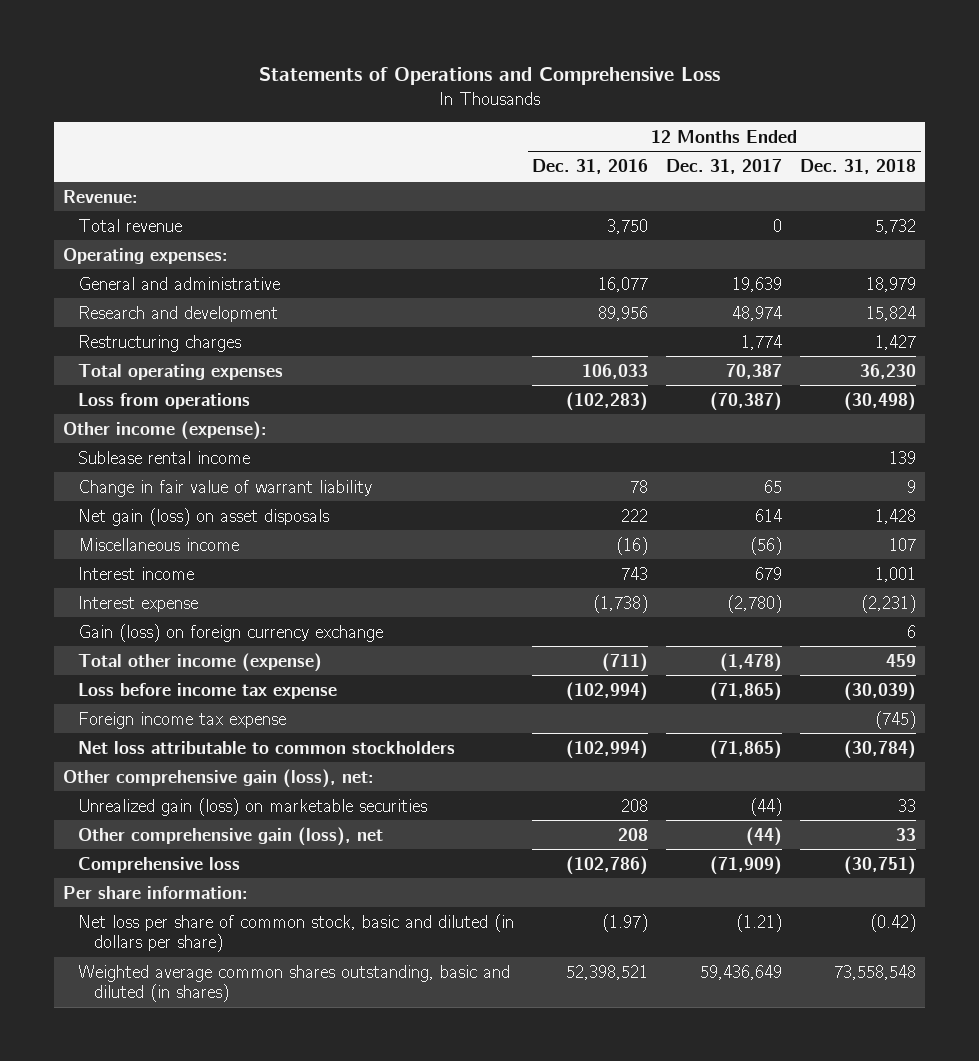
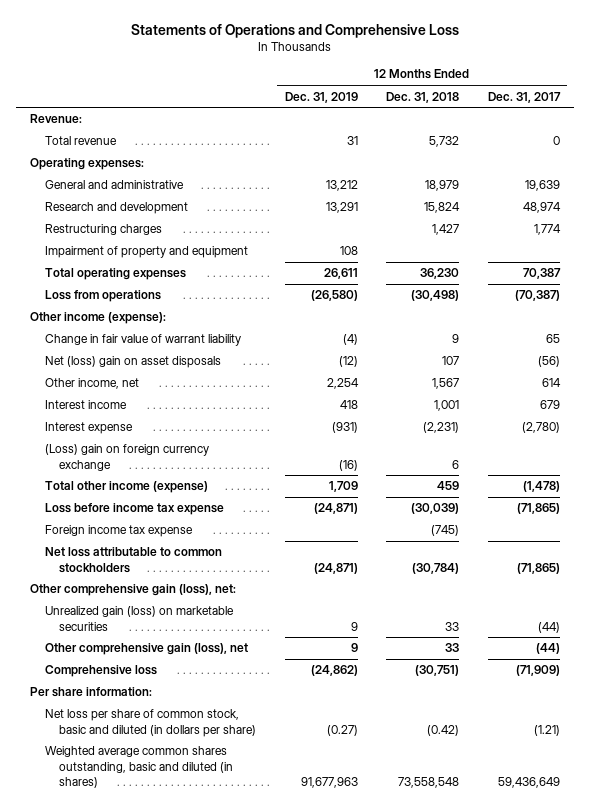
[532,159,649,175] Dec. 31, 2016 -> none
none -> [284,91,358,103] Dec. 31, 2019
none -> [44,246,248,259] Impairment of property and equipment
[78,450,251,464] Sublease rental income -> none
[78,507,330,526] Net gain (loss) on asset disposals -> [44,356,221,369] Net (loss) gain on asset disposals
[755,508,783,522] 614 -> [537,356,560,368] (56)
[875,508,917,524] 1,428 -> [442,356,460,366] 107
[78,537,240,551] Miscellaneous income -> [44,378,139,390] Other income, net
[750,536,783,555] (56) -> [541,378,561,388] 614
[889,537,917,551] 107 -> [432,378,460,390] 1,567
[78,623,384,642] Gain (loss) on foreign currency exchange -> [44,444,209,471] (Loss) gain on foreign currency exchange

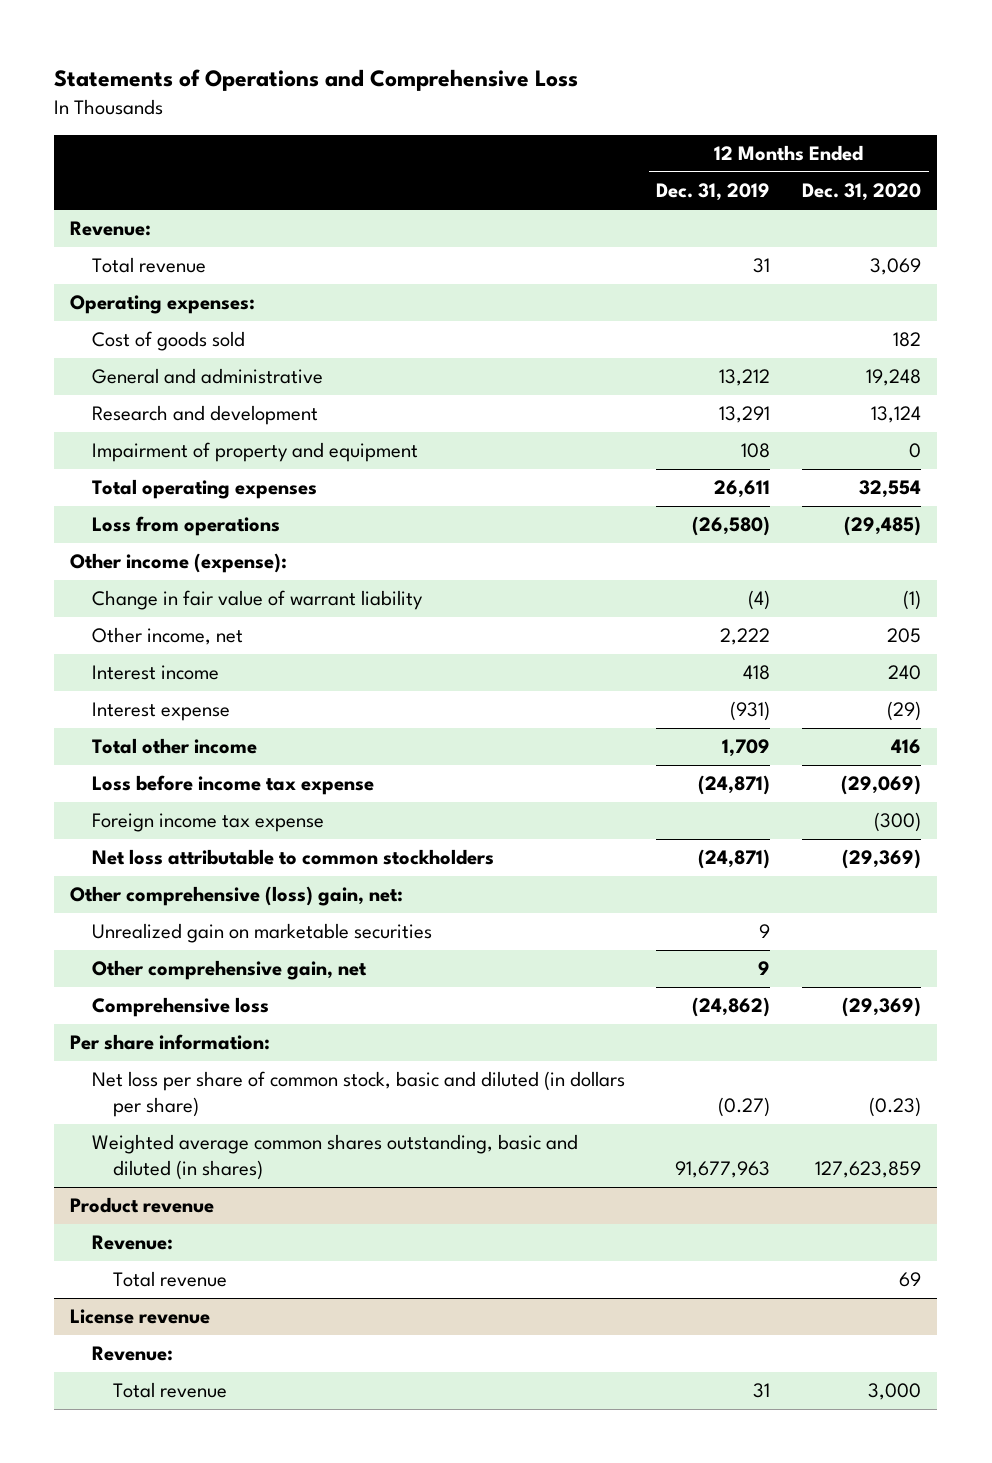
[386,91,460,103] Dec. 31, 2018 -> none
[487,91,561,103] Dec. 31, 2017 -> none
none -> [802,183,922,202] Dec. 31, 2020
none -> [91,331,245,352] Cost of goods sold
[44,224,162,236] Restructuring charges -> none
[44,356,221,369] Net (loss) gain on asset disposals -> none
[326,378,359,390] 2,254 -> [720,628,771,646] 2,222
[44,444,209,471] (Loss) gain on foreign currency exchange -> none
[44,481,208,494] Total other income (expense) -> [91,738,257,755] Total other income
[30,584,237,597] Other comprehensive gain (loss), net: -> [70,886,404,907] Other comprehensive (loss) gain, net:
[44,606,234,631] Unrealized gain (loss) on marketable securities -> [91,923,432,944] Unrealized gain on marketable securities
[44,643,248,656] Other comprehensive gain (loss), net -> [91,960,367,981] Other comprehensive gain, net
none -> [70,1197,215,1214] Product revenue
none -> [91,1235,173,1251] Revenue:
none -> [113,1271,228,1288] Total revenue
none -> [70,1309,211,1325] License revenue
none -> [91,1346,173,1362] Revenue:
none -> [113,1382,228,1399] Total revenue

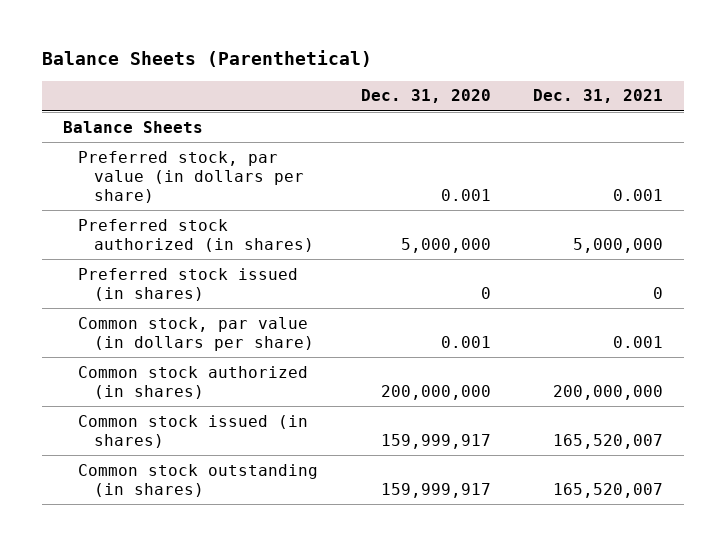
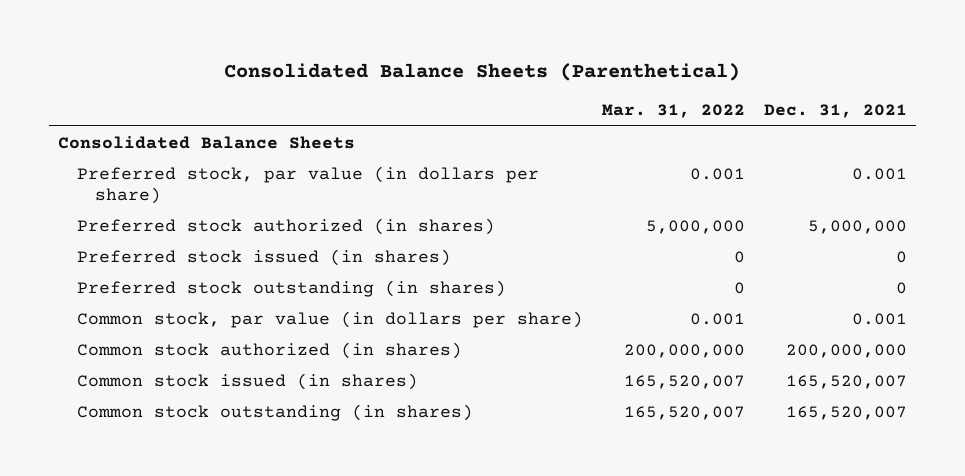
[41,50,372,68] Balance Sheets (Parenthetical) -> [224,62,741,81] Consolidated Balance Sheets (Parenthetical)
[360,89,491,104] Dec. 31, 2020 -> none
none -> [601,104,745,119] Mar. 31, 2022
[62,120,203,133] Balance Sheets -> [58,135,356,149] Consolidated Balance Sheets
none -> [76,279,506,297] Preferred stock outstanding (in shares)

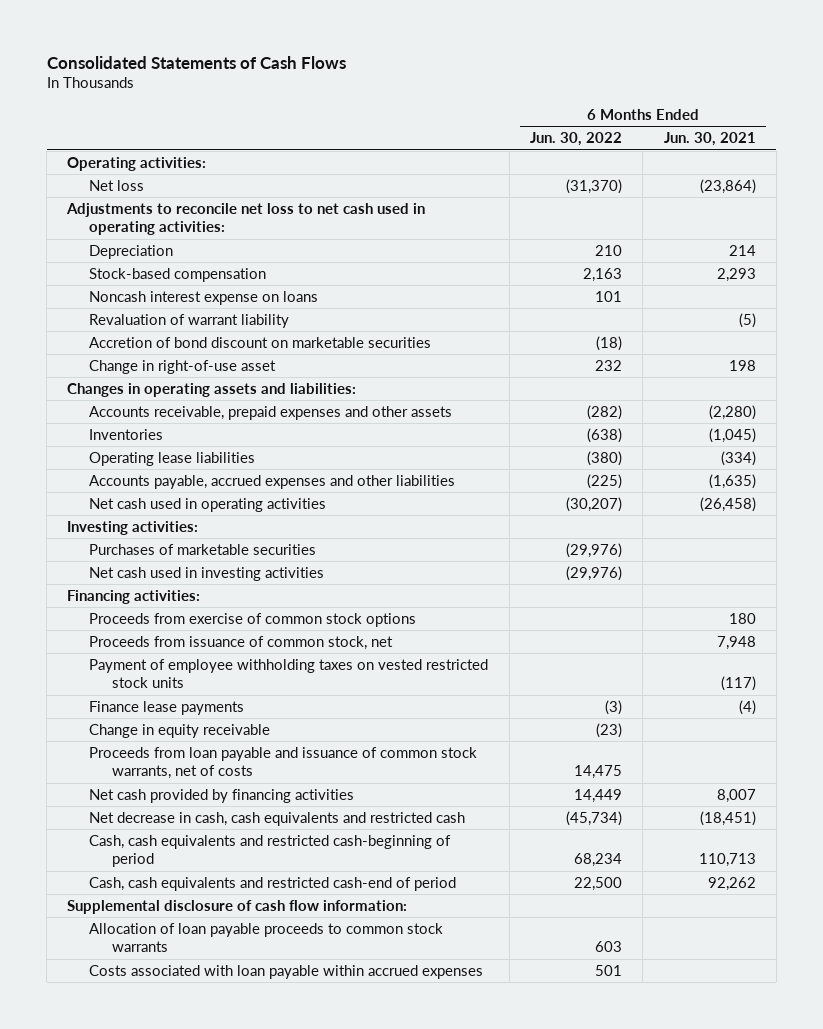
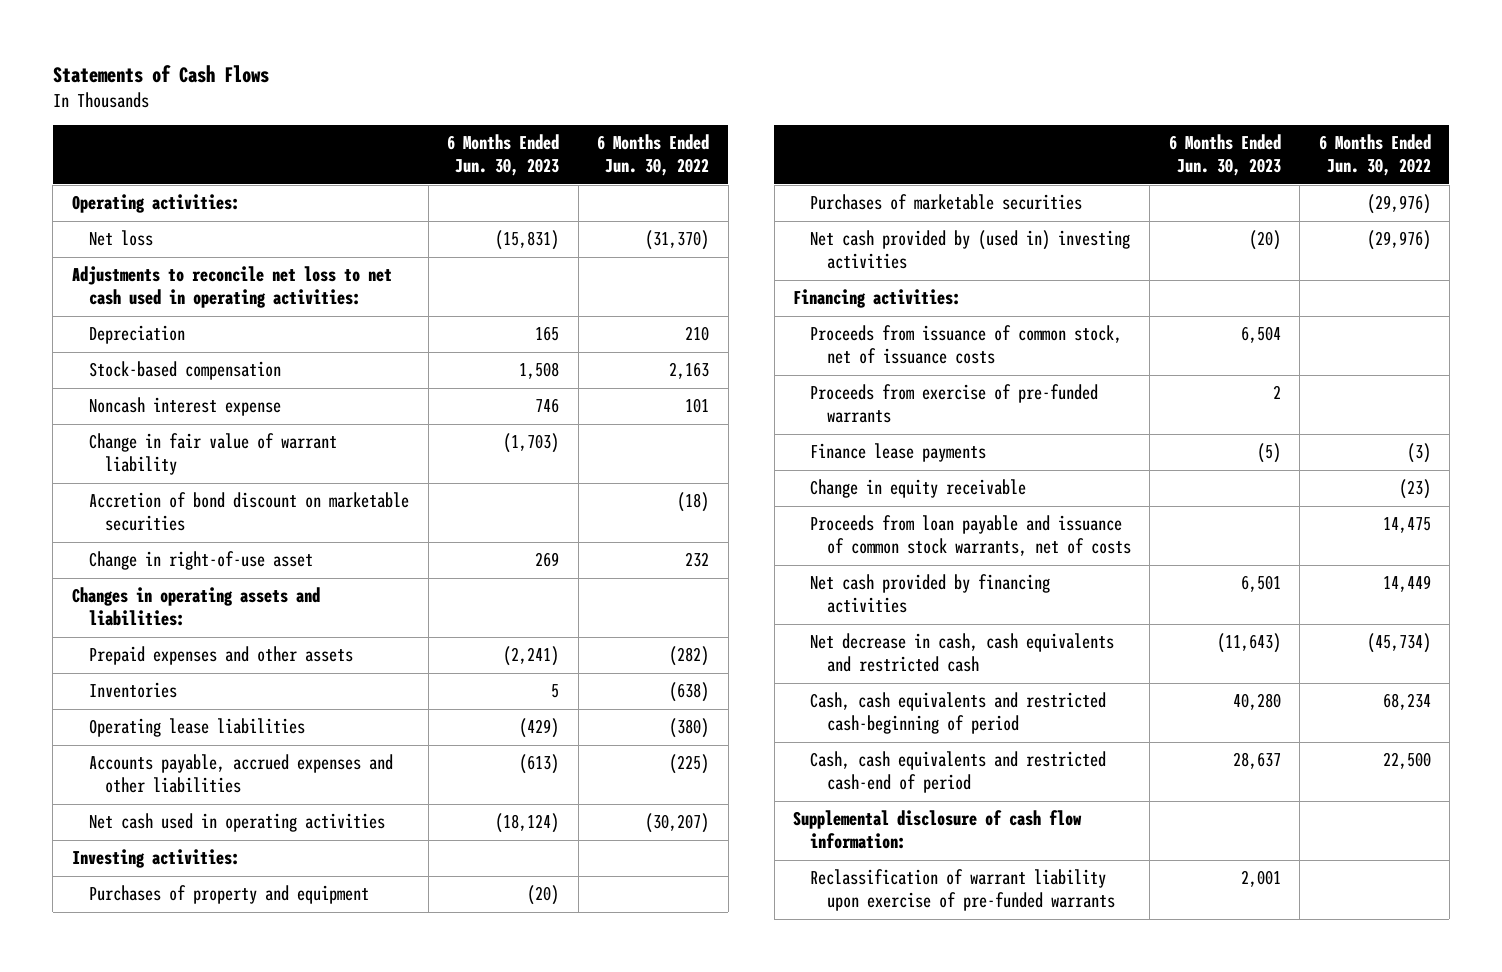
[46,55,346,69] Consolidated Statements of Cash Flows -> [52,64,269,83] Statements of Cash Flows
[663,132,756,147] Jun. 30, 2021 -> none
none -> [447,134,560,177] 6 Months Ended Jun. 30, 2023
[89,290,319,305] Noncash interest expense on loans -> [88,397,281,417] Noncash interest expense
[89,313,290,328] Revaluation of warrant liability -> [88,433,337,476] Change in fair value of warrant liability
[89,405,453,420] Accounts receivable, prepaid expenses and other assets -> [88,646,353,666] Prepaid expenses and other assets
none -> [88,885,369,905] Purchases of property and equipment
[89,566,325,581] Net cash used in investing activities -> [809,230,1130,270] Net cash provided by (used in) investing activities
[89,612,417,627] Proceeds from exercise of common stock options -> none
[89,658,489,689] Payment of employee withholding taxes on vested restricted stock units -> none
[89,635,394,650] Proceeds from issuance of common stock, net -> [809,325,1122,365] Proceeds from issuance of common stock, net of issuance costs
none -> [809,384,1098,424] Proceeds from exercise of pre-funded warrants
[89,922,444,953] Allocation of loan payable proceeds to common stock warrants -> none
[89,964,484,979] Costs associated with loan payable within accrued expenses -> none
none -> [809,869,1115,912] Reclassification of warrant liability upon exercise of pre-funded warrants

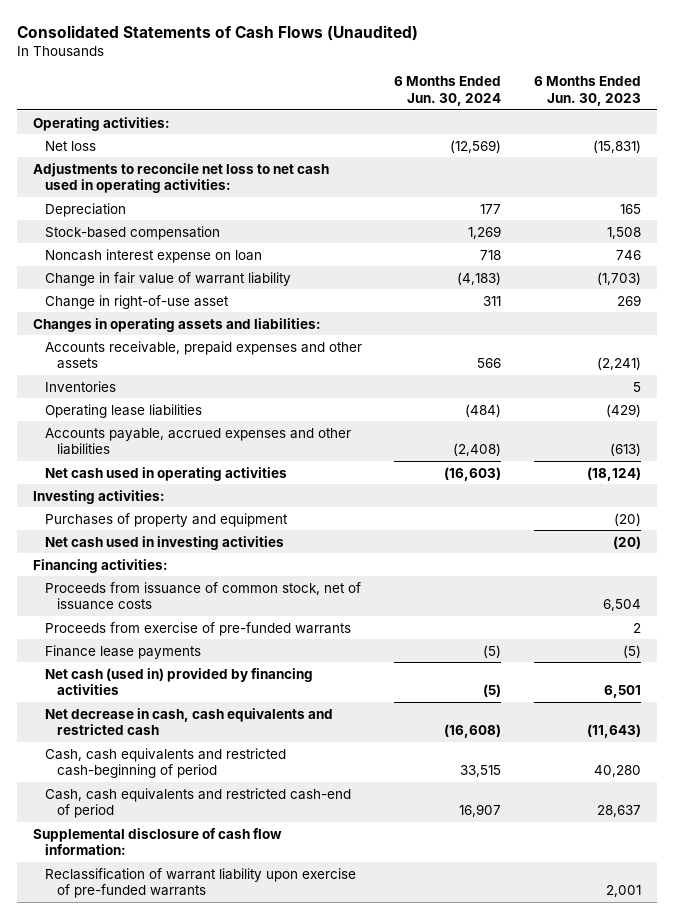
[52,64,269,83] Statements of Cash Flows -> [16,24,418,41] Consolidated Statements of Cash Flows (Unaudited)
[597,134,710,177] 6 Months Ended Jun. 30, 2022 -> none
none -> [394,76,502,107] 6 Months Ended Jun. 30, 2024
[88,397,281,417] Noncash interest expense -> [44,248,262,263] Noncash interest expense on loan
[88,492,409,532] Accretion of bond discount on marketable securities -> none
[88,646,353,666] Prepaid expenses and other assets -> [44,340,362,370] Accounts receivable, prepaid expenses and other assets
[809,194,1082,211] Purchases of marketable securities -> none
[809,230,1130,270] Net cash provided by (used in) investing activities -> [44,535,284,550] Net cash used in investing activities
[809,479,1026,499] Change in equity receivable -> none
[809,515,1131,557] Proceeds from loan payable and issuance of common stock warrants, net of costs -> none
[809,574,1050,614] Net cash provided by financing activities -> [44,667,313,696] Net cash (used in) provided by financing activities

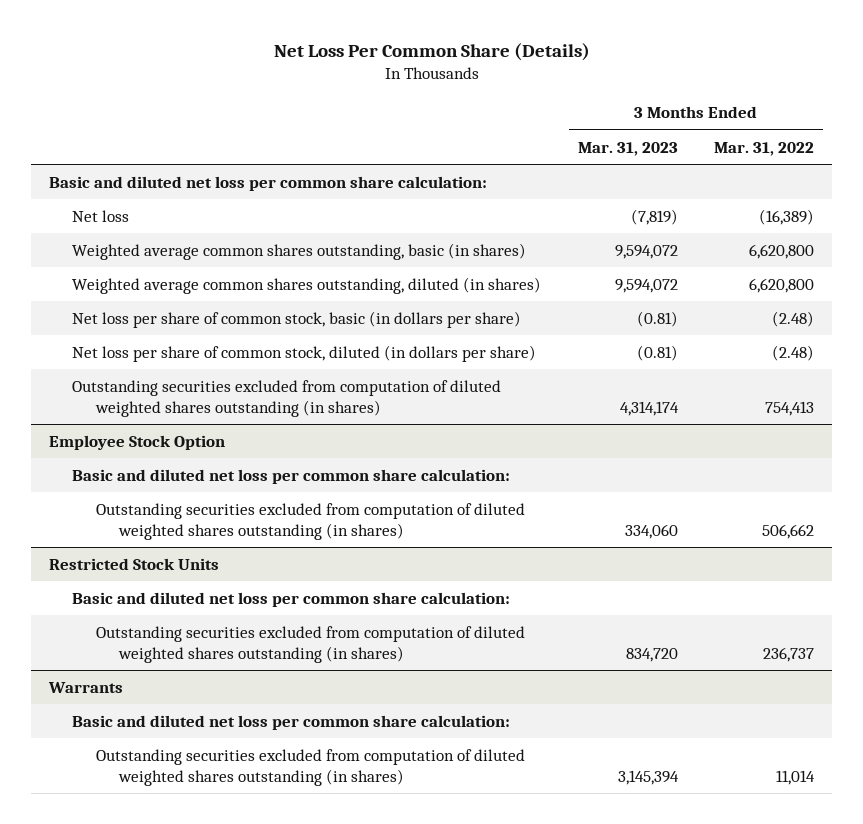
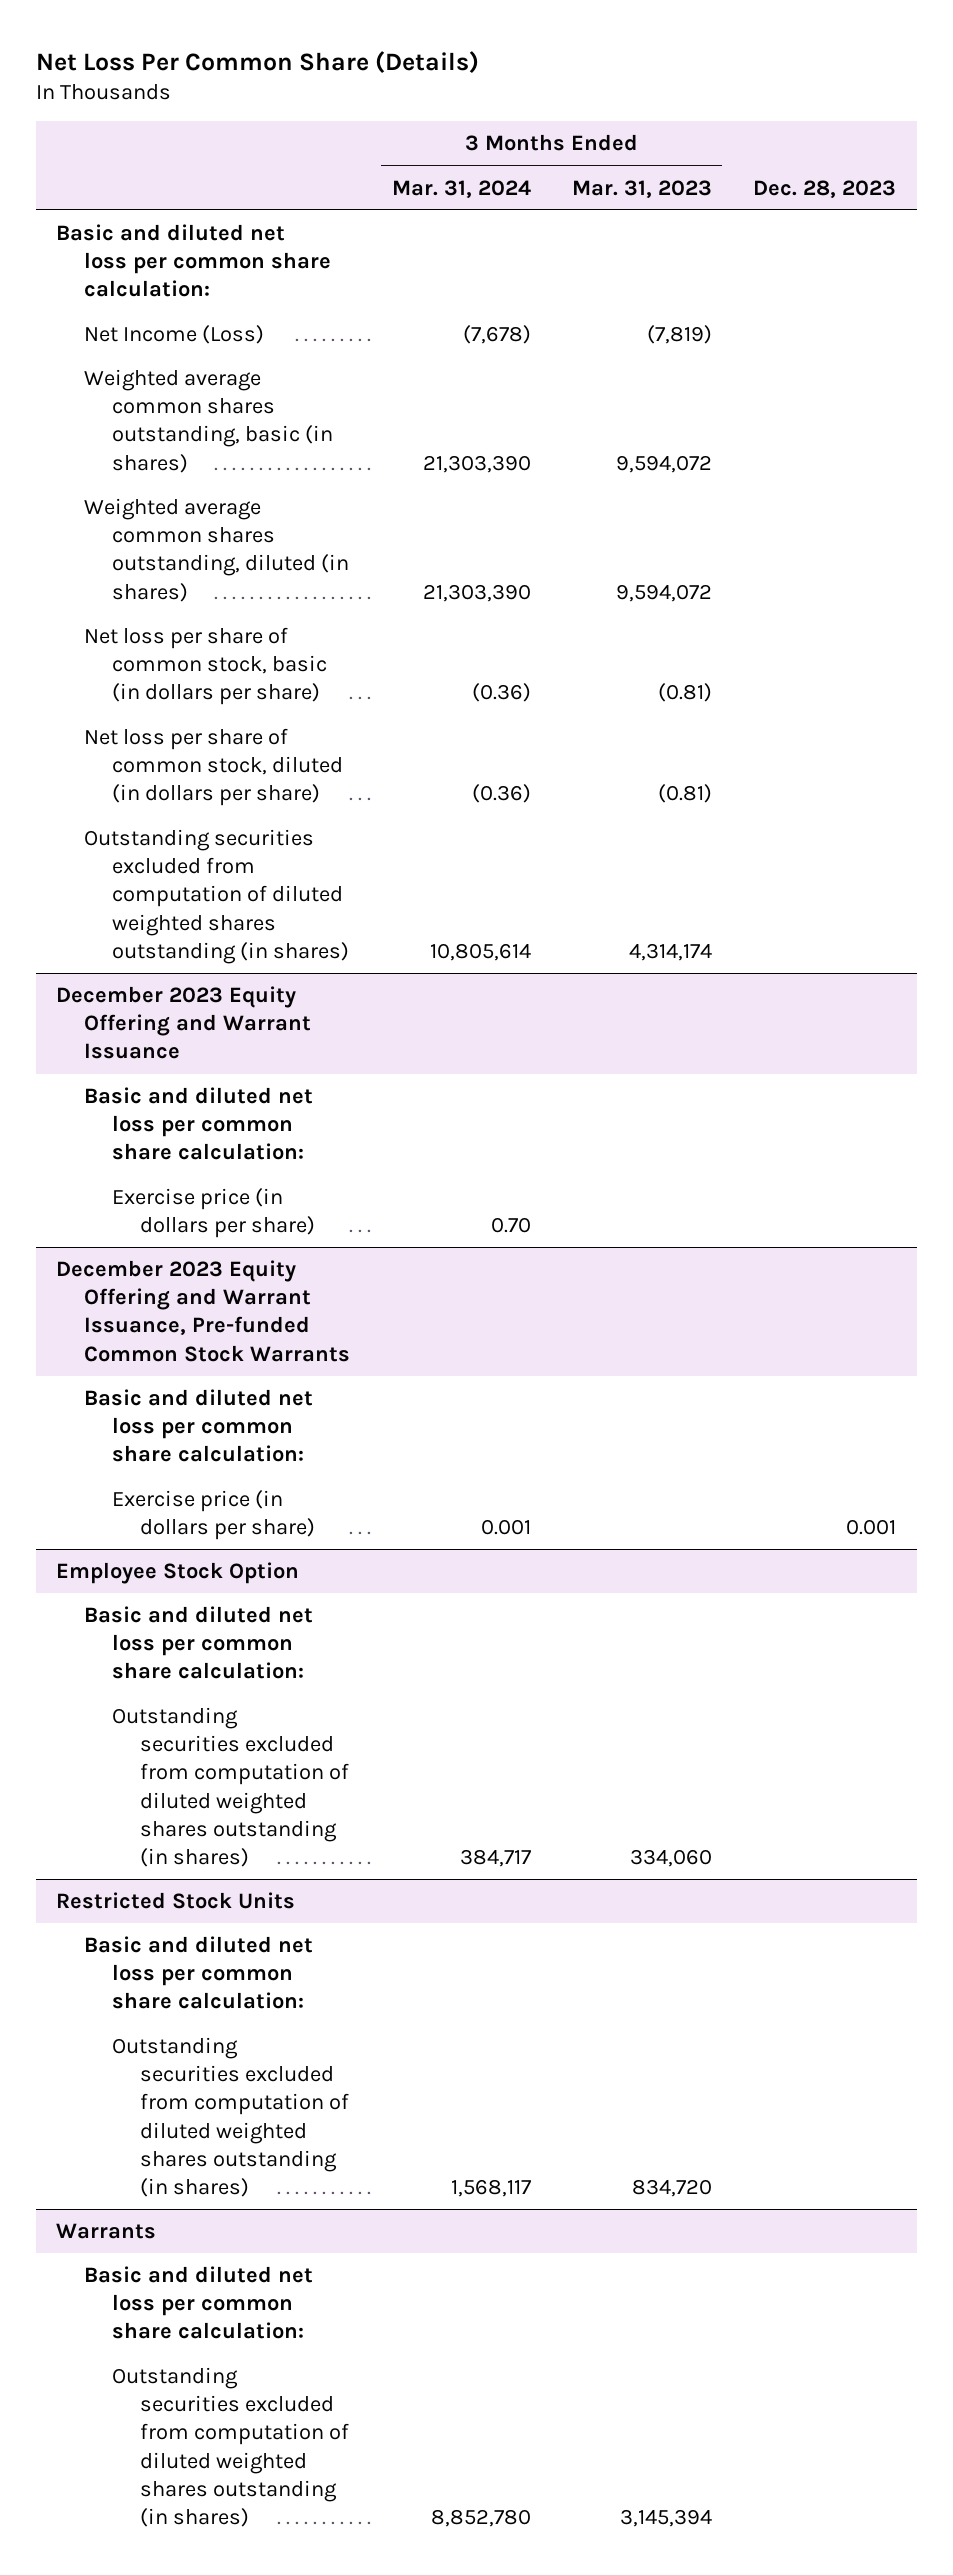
[713,141,814,156] Mar. 31, 2022 -> none
none -> [391,179,531,198] Mar. 31, 2024
none -> [753,179,897,198] Dec. 28, 2023
[72,209,130,222] Net loss -> [84,325,265,345] Net Income (Loss)
none -> [56,986,312,1060] December 2023 Equity Offering and Warrant Issuance
none -> [84,1087,314,1161] Basic and diluted net loss per common share calculation:
none -> [112,1188,316,1239] Exercise price (in dollars per share)
none -> [56,1260,351,1362] December 2023 Equity Offering and Warrant Issuance, Pre-funded Common Stock Warrants
none -> [84,1389,314,1463] Basic and diluted net loss per common share calculation:
none -> [112,1490,316,1541] Exercise price (in dollars per share)

